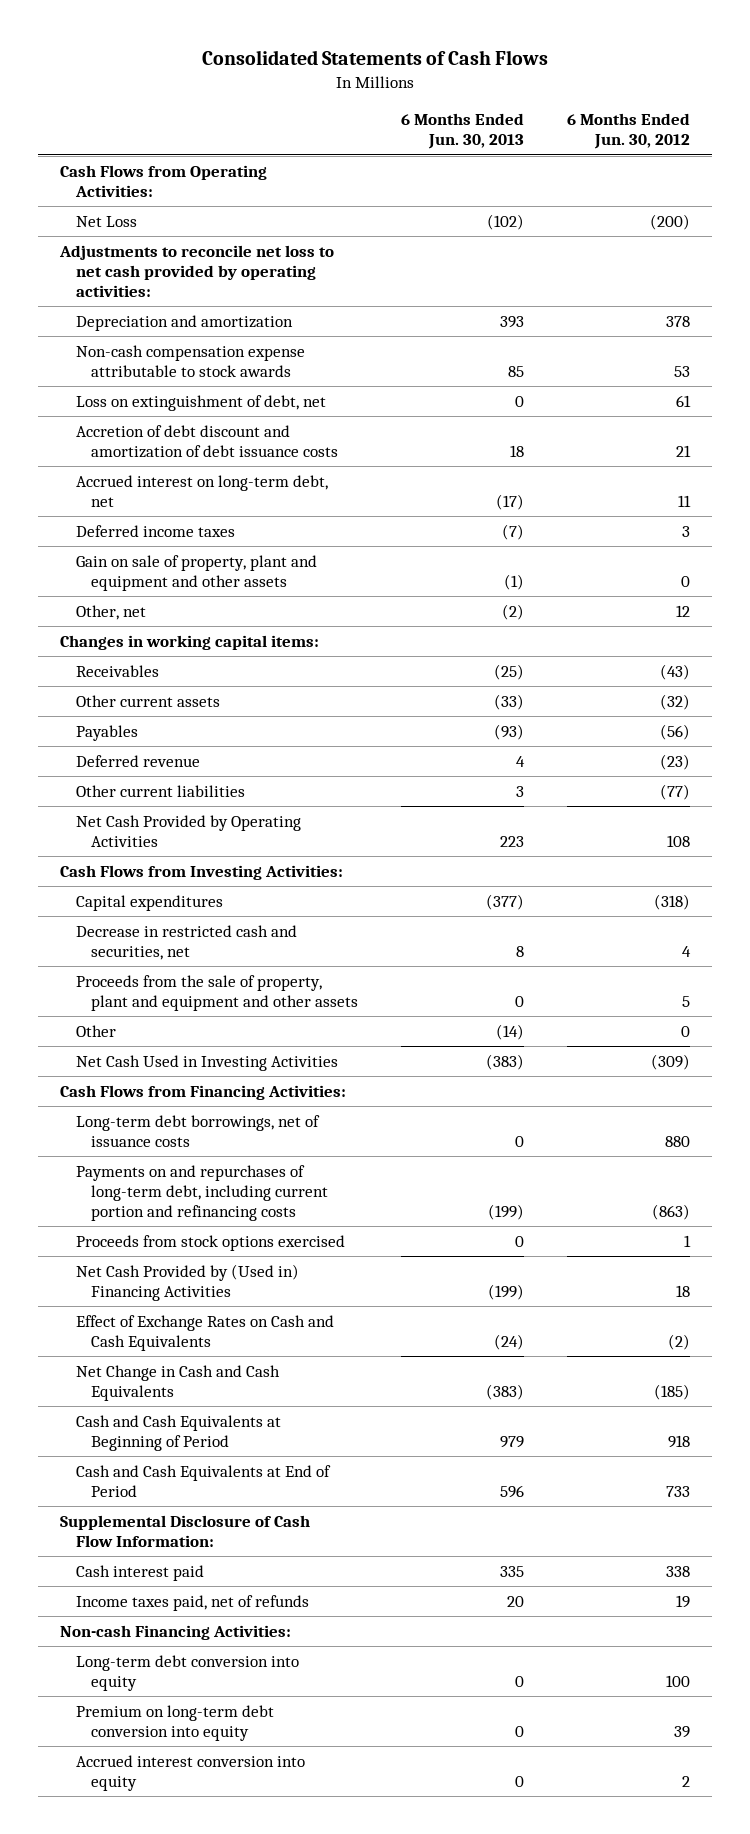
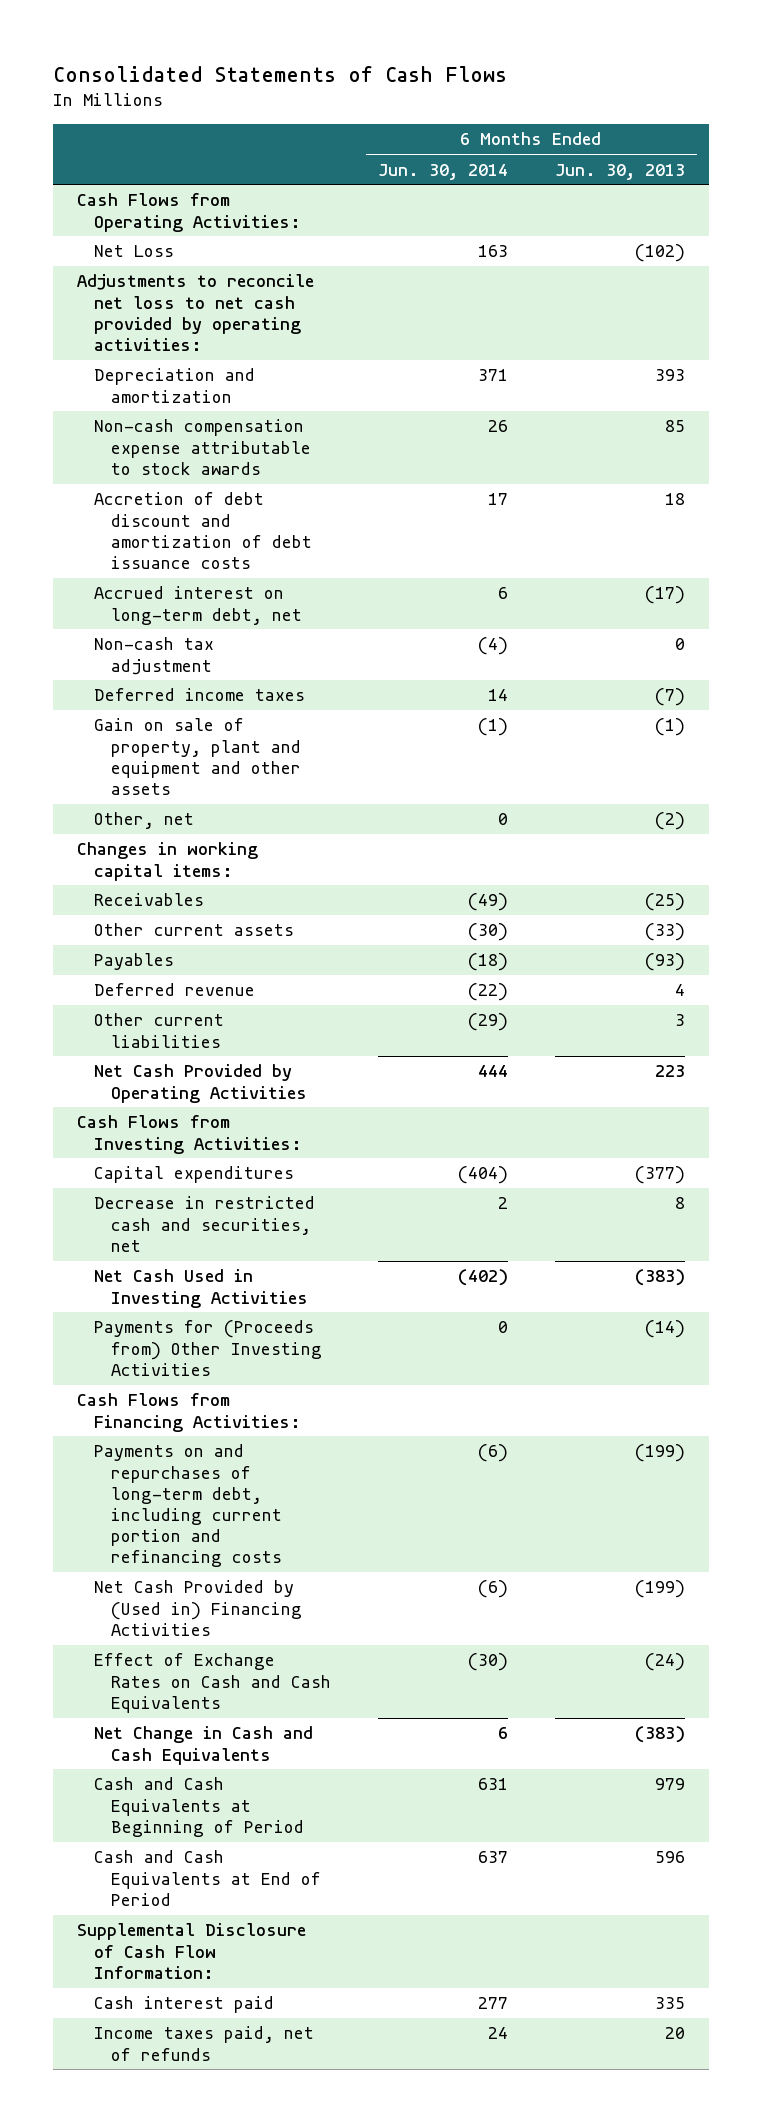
[567,113,691,150] 6 Months Ended Jun. 30, 2012 -> none
none -> [377,163,508,180] Jun. 30, 2014
[75,394,326,411] Loss on extinguishment of debt, net -> none
none -> [93,637,214,675] Non-cash tax adjustment
[75,974,359,1011] Proceeds from the sale of property, plant and equipment and other assets -> none
[75,1024,116,1037] Other -> none
none -> [93,1320,322,1376] Payments for (Proceeds from) Other Investing Activities
[75,1114,320,1147] Long-term debt borrowings, net of issuance costs -> none
[75,1234,345,1251] Proceeds from stock options exercised -> none
[59,1624,291,1640] Non-cash Financing Activities: -> none
[75,1654,299,1691] Long-term debt conversion into equity -> none
[75,1704,274,1741] Premium on long-term debt conversion into equity -> none
[75,1754,305,1791] Accrued interest conversion into equity -> none

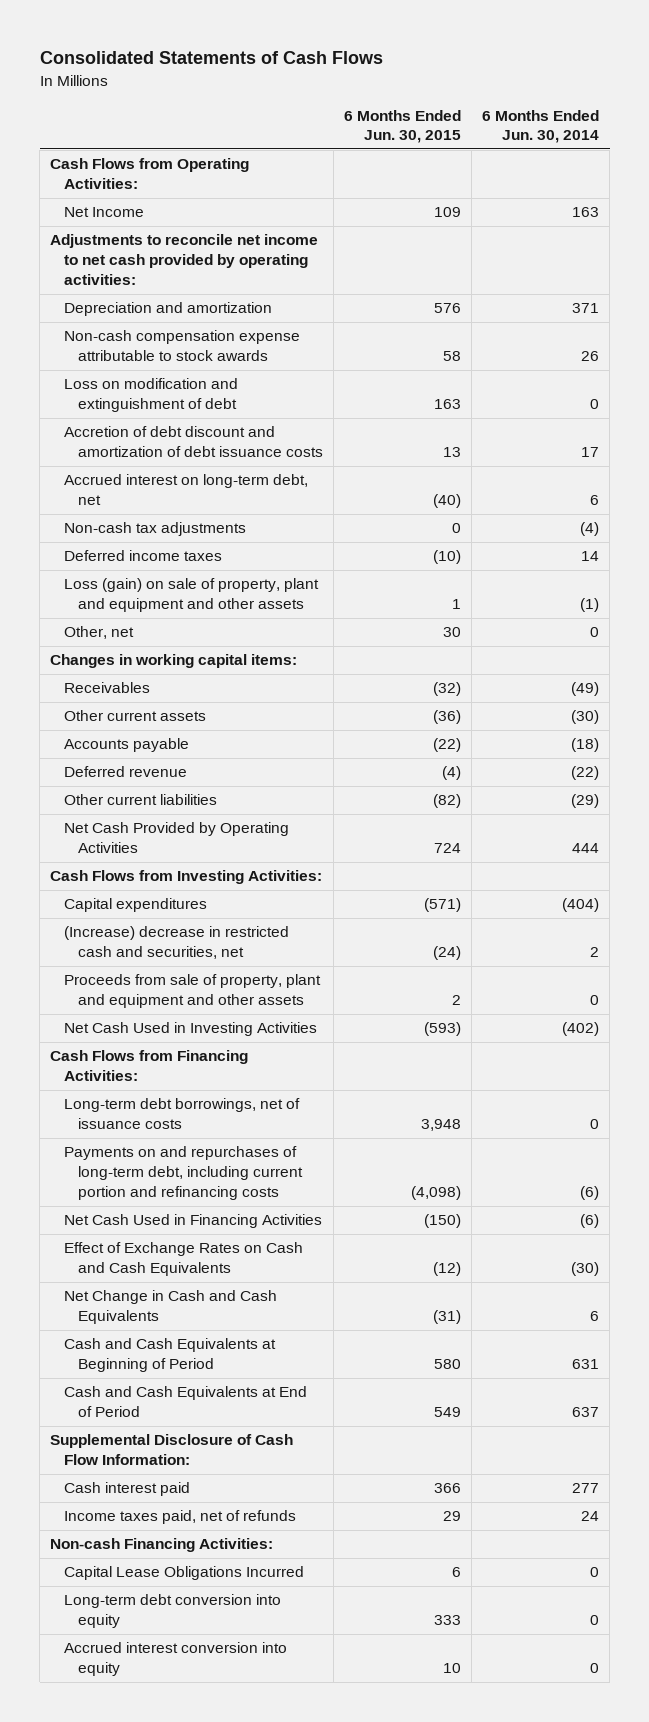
[555,163,686,180] Jun. 30, 2013 -> none
none -> [344,109,462,144] 6 Months Ended Jun. 30, 2015
[93,245,174,258] Net Loss -> [64,207,145,218] Net Income
[77,274,315,352] Adjustments to reconcile net loss to net cash provided by operating activities: -> [50,234,319,286] Adjustments to reconcile net income to net cash provided by operating activities:
none -> [64,378,239,413] Loss on modification and extinguishment of debt
[93,637,214,675] Non-cash tax adjustment -> [64,522,247,537] Non-cash tax adjustments
[93,718,301,796] Gain on sale of property, plant and equipment and other assets -> [64,578,320,613] Loss (gain) on sale of property, plant and equipment and other assets
[93,953,174,971] Payables -> [64,738,190,753] Accounts payable
[93,1196,315,1252] Decrease in restricted cash and securities, net -> [64,926,290,960] (Increase) decrease in restricted cash and securities, net
none -> [64,974,322,1009] Proceeds from sale of property, plant and equipment and other assets
[93,1320,322,1376] Payments for (Proceeds from) Other Investing Activities -> none
none -> [64,1098,301,1130] Long-term debt borrowings, net of issuance costs
[93,1580,302,1636] Net Cash Provided by (Used in) Financing Activities -> [64,1214,323,1229] Net Cash Used in Financing Activities
none -> [50,1538,274,1553] Non-cash Financing Activities:
none -> [64,1566,305,1581] Capital Lease Obligations Incurred
none -> [64,1594,282,1629] Long-term debt conversion into equity
none -> [64,1642,288,1677] Accrued interest conversion into equity

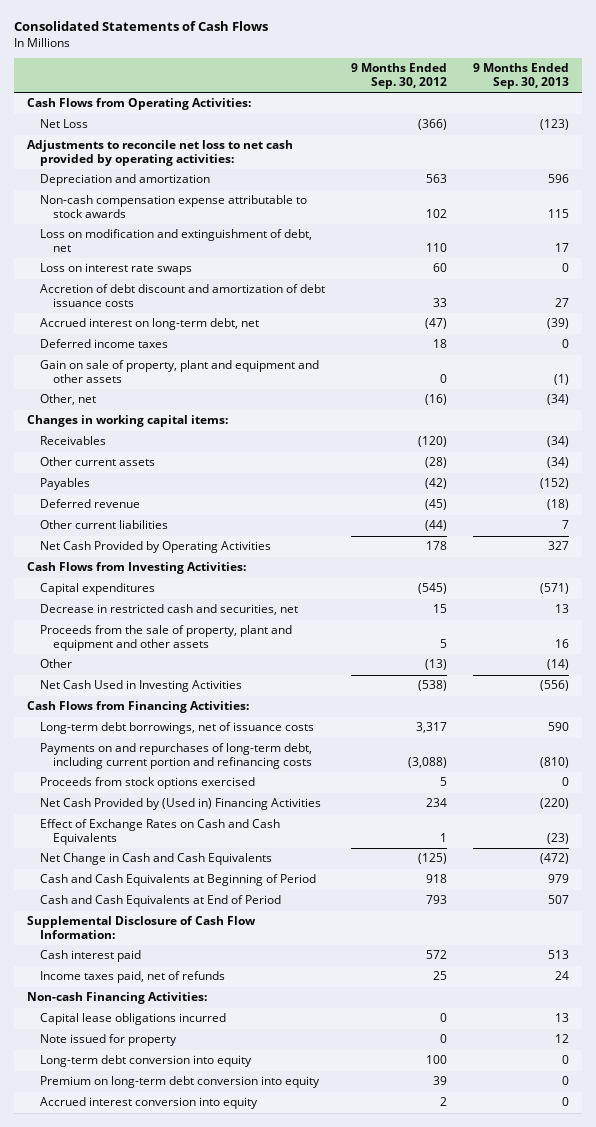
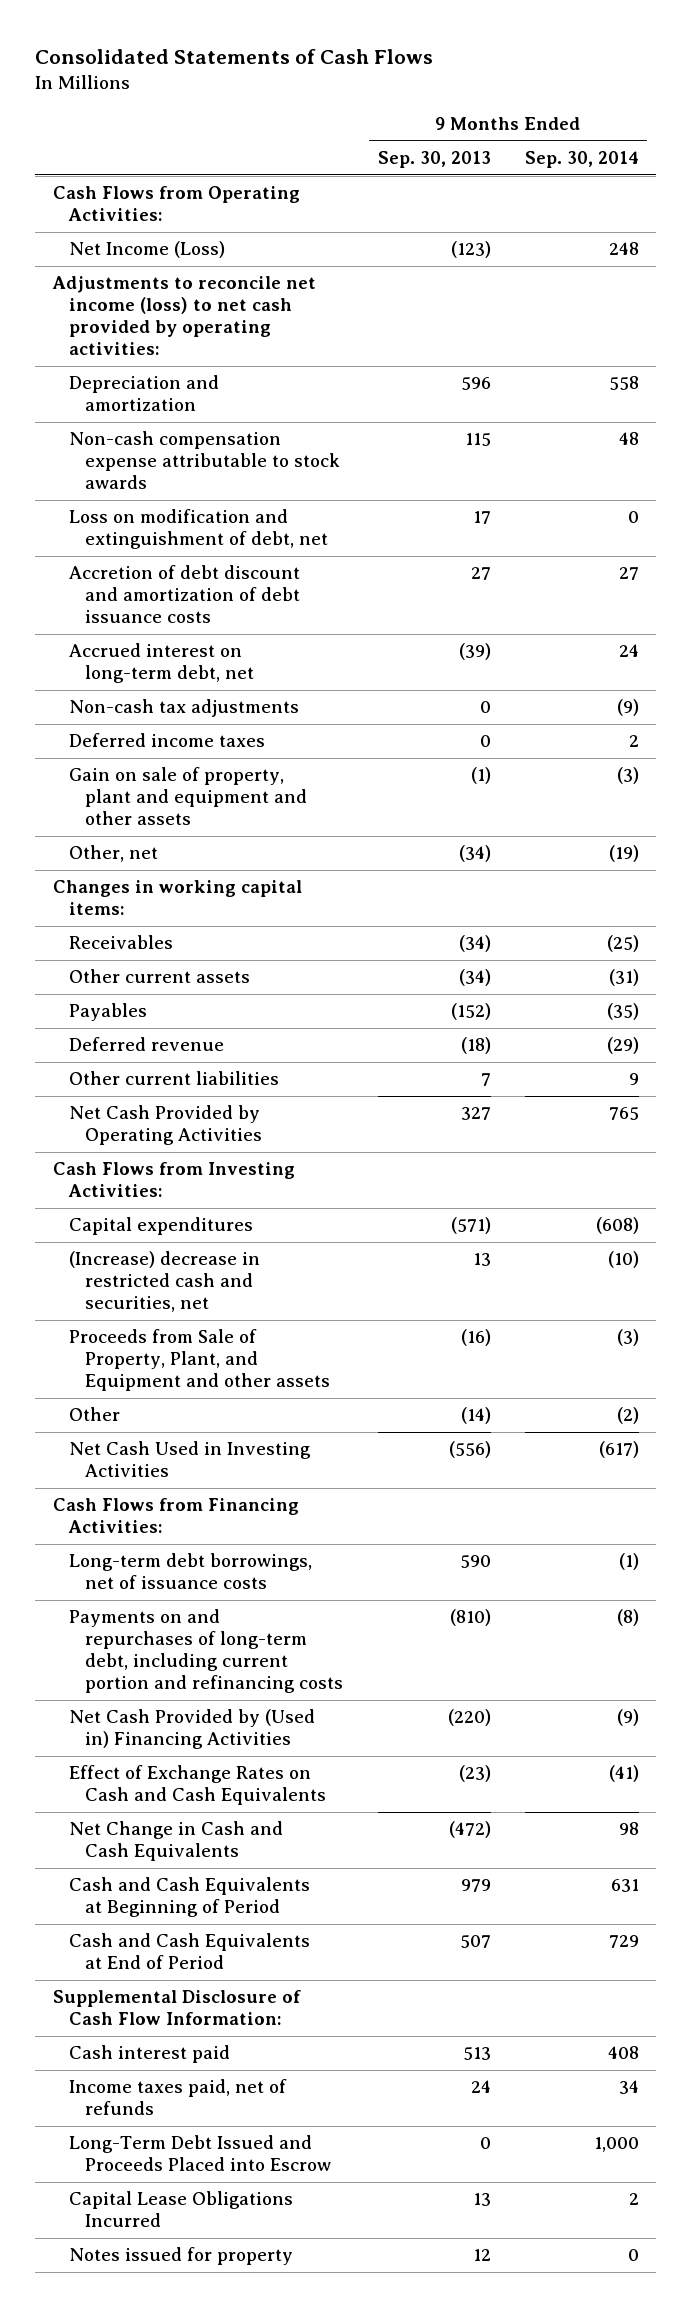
[350,63,447,90] 9 Months Ended Sep. 30, 2012 -> none
none -> [524,151,639,169] Sep. 30, 2014
[39,119,88,129] Net Loss -> [68,241,225,259] Net Income (Loss)
[26,140,293,167] Adjustments to reconcile net loss to net cash provided by operating activities: -> [51,276,316,356] Adjustments to reconcile net income (loss) to net cash provided by operating activities:
[39,263,192,276] Loss on interest rate swaps -> none
none -> [68,699,299,718] Non-cash tax adjustments
[39,604,298,616] Decrease in restricted cash and securities, net -> [68,1251,260,1313] (Increase) decrease in restricted cash and securities, net
[39,625,292,652] Proceeds from the sale of property, plant and equipment and other assets -> [68,1329,331,1392] Proceeds from Sale of Property, Plant, and Equipment and other assets
[555,639,570,649] 16 -> [460,1329,491,1347] (16)
[39,777,255,790] Proceeds from stock options exercised -> none
[26,992,207,1005] Non-cash Financing Activities: -> none
[39,1055,252,1068] Long-term debt conversion into equity -> none
[39,1076,320,1089] Premium on long-term debt conversion into equity -> none
[39,1097,258,1110] Accrued interest conversion into equity -> none
none -> [68,2135,332,2172] Long-Term Debt Issued and Proceeds Placed into Escrow
[39,1013,226,1026] Capital lease obligations incurred -> [68,2191,293,2228] Capital Lease Obligations Incurred
[39,1034,177,1047] Note issued for property -> [68,2247,293,2266] Notes issued for property

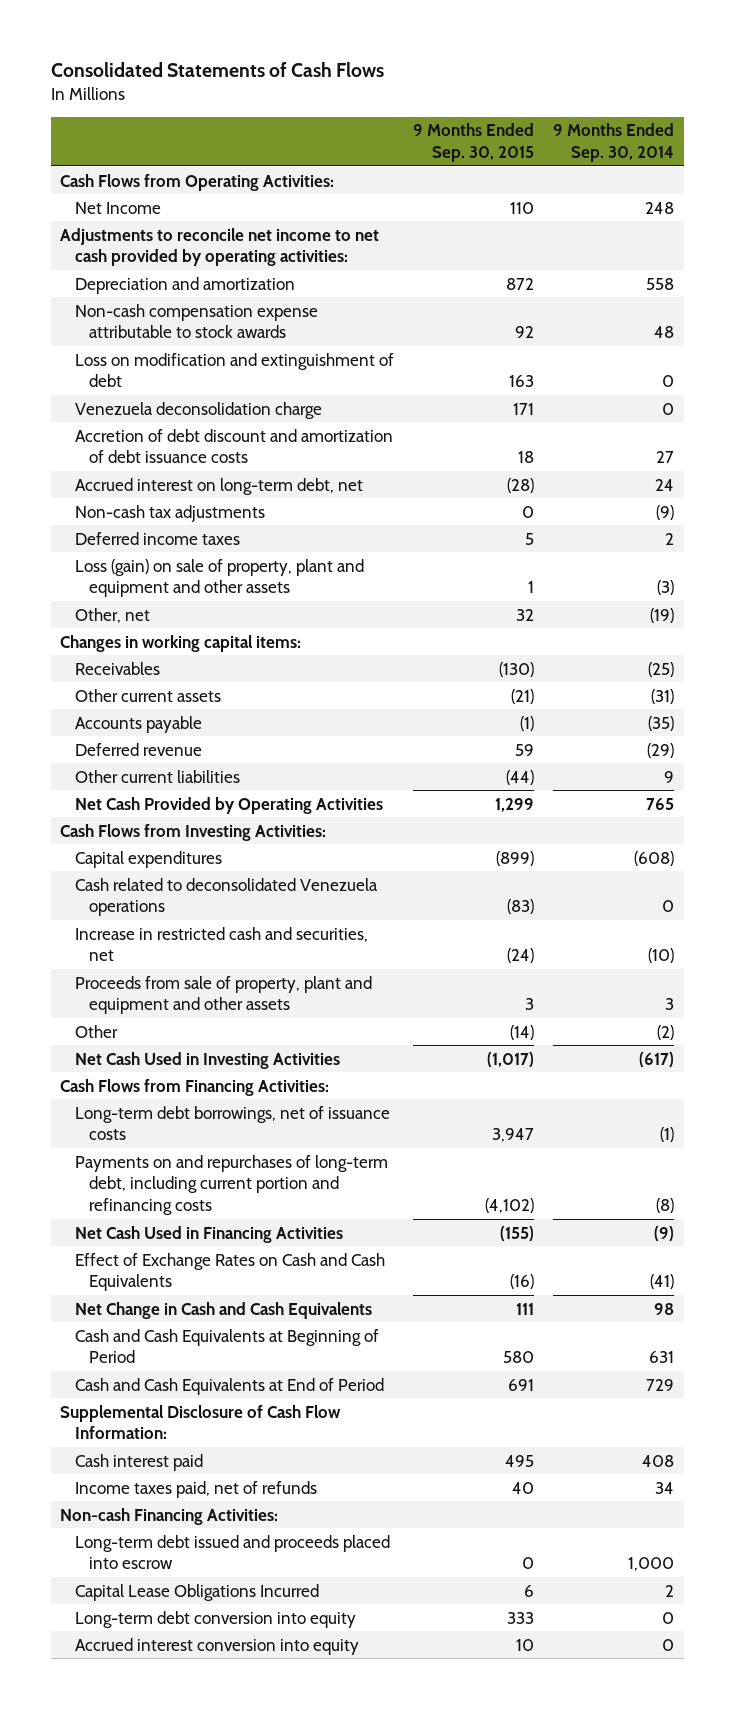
[377,151,491,169] Sep. 30, 2013 -> none
none -> [412,123,534,163] 9 Months Ended Sep. 30, 2015
[68,241,225,259] Net Income (Loss) -> [74,201,161,214] Net Income
[51,276,316,356] Adjustments to reconcile net income (loss) to net cash provided by operating activities: -> [60,227,380,267] Adjustments to reconcile net income to net cash provided by operating activities:
[68,509,329,550] Loss on modification and extinguishment of debt, net -> [74,352,394,388] Loss on modification and extinguishment of debt
none -> [74,401,322,419] Venezuela deconsolidation charge
[68,767,308,826] Gain on sale of property, plant and equipment and other assets -> [74,558,364,598] Loss (gain) on sale of property, plant and equipment and other assets
[68,1003,147,1022] Payables -> [74,715,202,733] Accounts payable
none -> [74,877,378,917] Cash related to deconsolidated Venezuela operations
[68,1251,260,1313] (Increase) decrease in restricted cash and securities, net -> [74,926,368,962] Increase in restricted cash and securities, net
[68,1329,331,1392] Proceeds from Sale of Property, Plant, and Equipment and other assets -> [74,975,372,1015] Proceeds from sale of property, plant and equipment and other assets
[616,1329,639,1347] (3) -> [665,998,675,1011] 3
[68,1709,315,1750] Net Cash Provided by (Used in) Financing Activities -> [74,1225,343,1243] Net Cash Used in Financing Activities
none -> [60,1507,279,1525] Non-cash Financing Activities:
[68,2135,332,2172] Long-Term Debt Issued and Proceeds Placed into Escrow -> [74,1534,390,1570] Long-term debt issued and proceeds placed into escrow
[68,2247,293,2266] Notes issued for property -> none
none -> [74,1610,356,1628] Long-term debt conversion into equity
none -> [74,1637,359,1655] Accrued interest conversion into equity

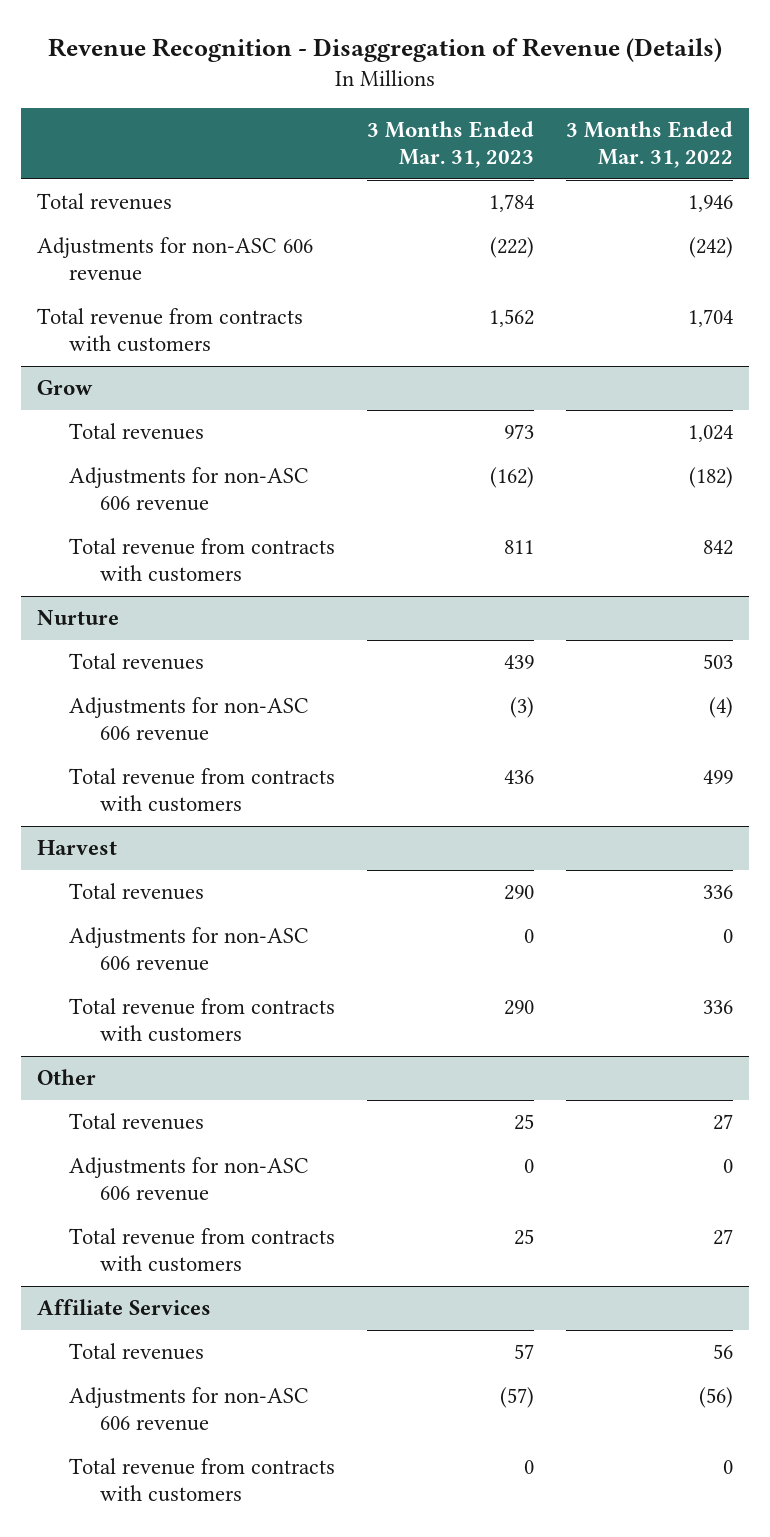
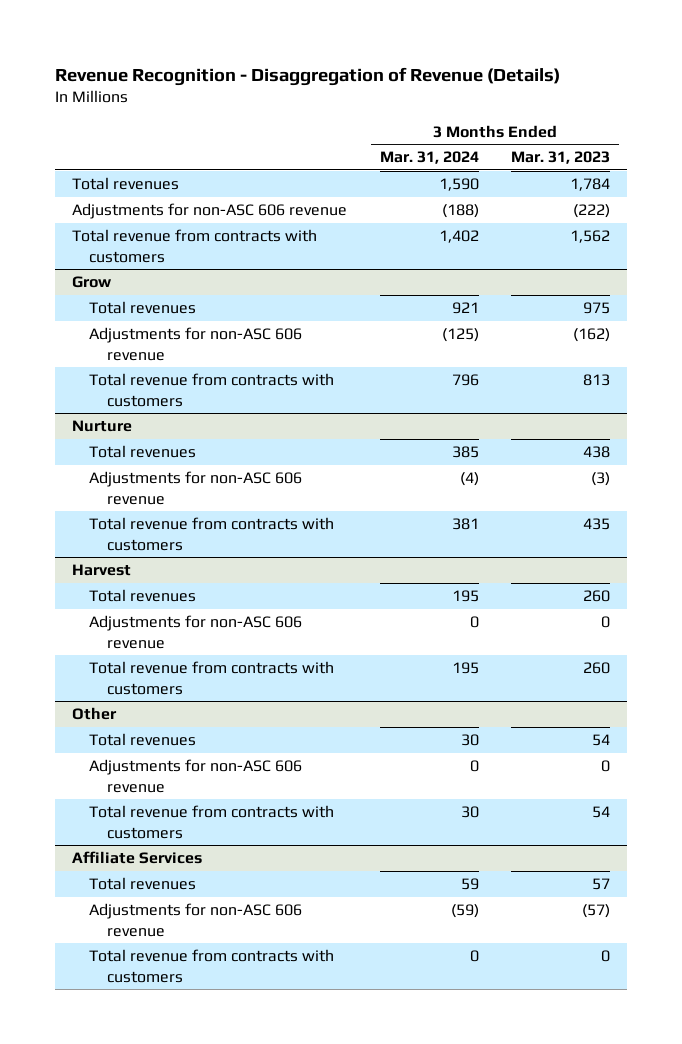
[565,121,733,169] 3 Months Ended Mar. 31, 2022 -> none
none -> [379,151,479,165] Mar. 31, 2024
[503,424,534,440] 973 -> [583,302,611,315] 975
[503,540,534,555] 811 -> [583,374,611,387] 813
[503,655,534,670] 439 -> [583,446,611,459] 438
[503,770,534,785] 436 -> [583,518,611,531] 435
[503,885,534,901] 290 -> [583,590,611,603] 260
[503,1000,534,1016] 290 -> [583,662,611,675] 260
[513,1114,534,1131] 25 -> [592,734,611,747] 54
[513,1229,534,1246] 25 -> [592,806,611,819] 54

